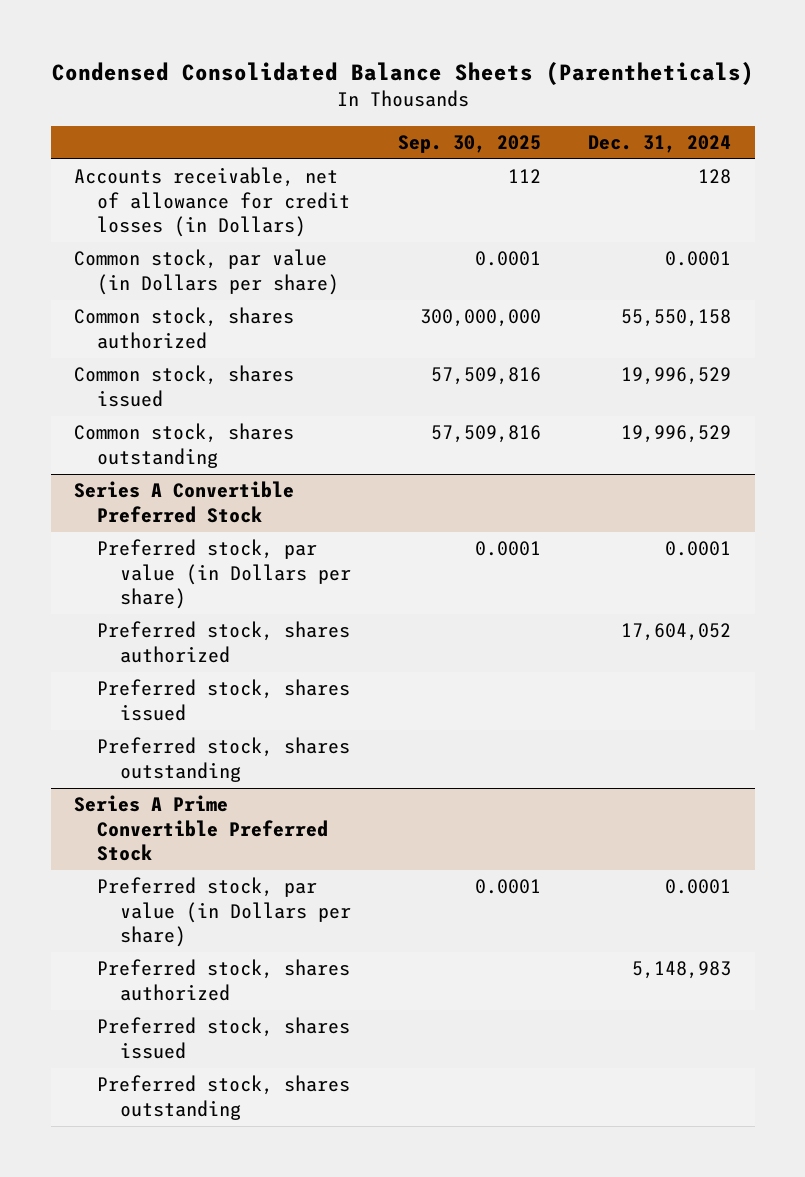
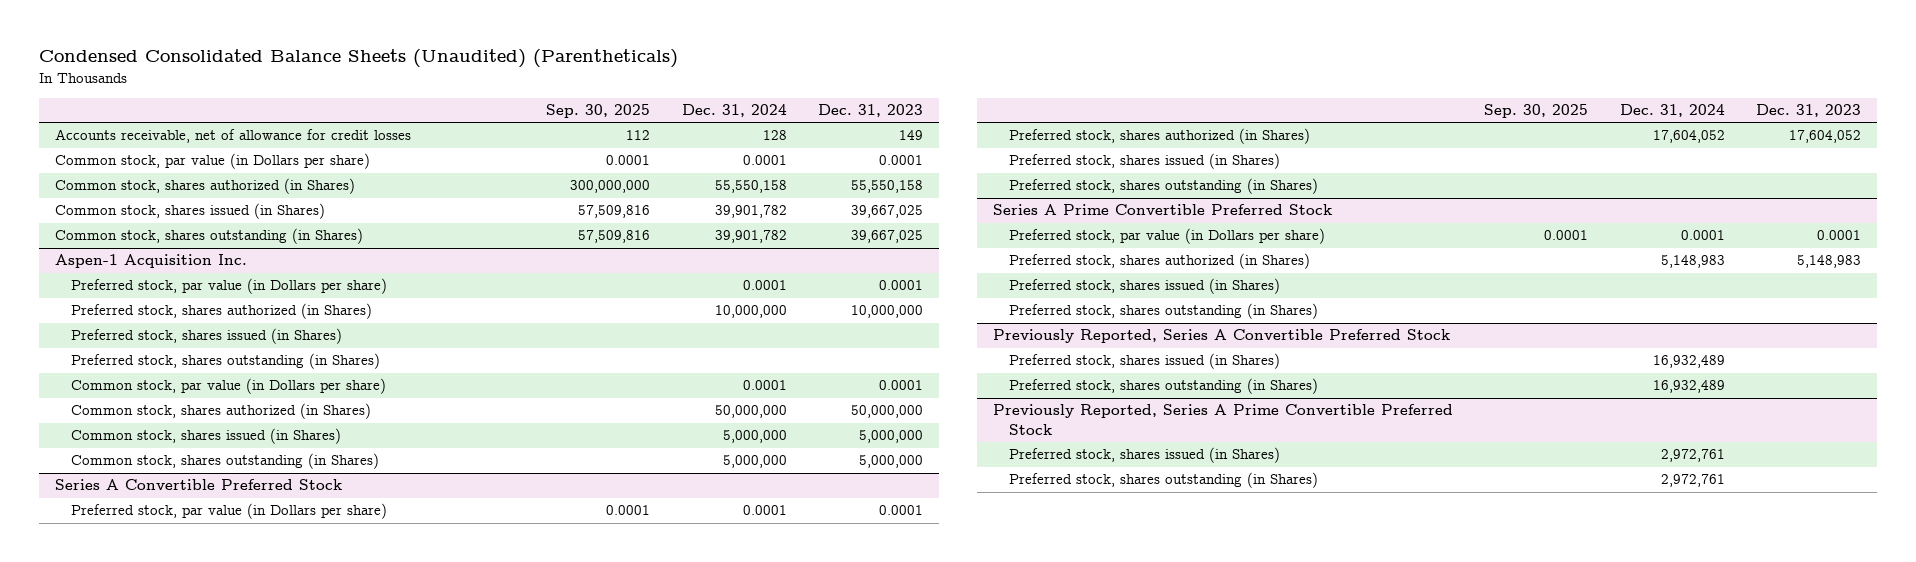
[51,62,754,86] Condensed Consolidated Balance Sheets (Parentheticals) -> [38,49,678,69] Condensed Consolidated Balance Sheets (Unaudited) (Parentheticals)
none -> [818,104,924,118] Dec. 31, 2023
[74,167,351,238] Accounts receivable, net of allowance for credit losses (in Dollars) -> [54,129,411,144] Accounts receivable, net of allowance for credit losses
[74,307,295,349] Common stock, shares authorized -> [54,178,355,195] Common stock, shares authorized (in Shares)
[74,365,295,407] Common stock, shares issued -> [54,203,325,220] Common stock, shares issued (in Shares)
[621,367,732,386] 19,996,529 -> [714,205,787,219] 39,901,782
[74,423,295,468] Common stock, shares outstanding -> [54,228,363,245] Common stock, shares outstanding (in Shares)
[621,425,732,444] 19,996,529 -> [714,230,787,244] 39,901,782
none -> [54,254,247,269] Aspen-1 Acquisition Inc.
none -> [70,278,387,295] Preferred stock, par value (in Dollars per share)
none -> [70,303,372,320] Preferred stock, shares authorized (in Shares)
none -> [70,328,342,345] Preferred stock, shares issued (in Shares)
none -> [70,353,380,370] Preferred stock, shares outstanding (in Shares)
none -> [70,378,386,395] Common stock, par value (in Dollars per share)
none -> [70,403,371,420] Common stock, shares authorized (in Shares)
none -> [70,428,341,445] Common stock, shares issued (in Shares)
none -> [70,453,379,470] Common stock, shares outstanding (in Shares)
[97,621,351,663] Preferred stock, shares authorized -> [1008,128,1310,145] Preferred stock, shares authorized (in Shares)
[97,679,351,721] Preferred stock, shares issued -> [1008,153,1280,170] Preferred stock, shares issued (in Shares)
[97,737,351,782] Preferred stock, shares outstanding -> [1008,178,1318,195] Preferred stock, shares outstanding (in Shares)
[97,959,351,1001] Preferred stock, shares authorized -> [1008,253,1310,270] Preferred stock, shares authorized (in Shares)
[97,1017,351,1059] Preferred stock, shares issued -> [1008,278,1280,295] Preferred stock, shares issued (in Shares)
[97,1075,351,1120] Preferred stock, shares outstanding -> [1008,303,1318,320] Preferred stock, shares outstanding (in Shares)
none -> [992,329,1450,344] Previously Reported, Series A Convertible Preferred Stock
none -> [1008,353,1280,370] Preferred stock, shares issued (in Shares)
none -> [1008,378,1318,395] Preferred stock, shares outstanding (in Shares)
none -> [992,404,1453,435] Previously Reported, Series A Prime Convertible Preferred Stock
none -> [1008,447,1280,464] Preferred stock, shares issued (in Shares)
none -> [1008,472,1318,489] Preferred stock, shares outstanding (in Shares)

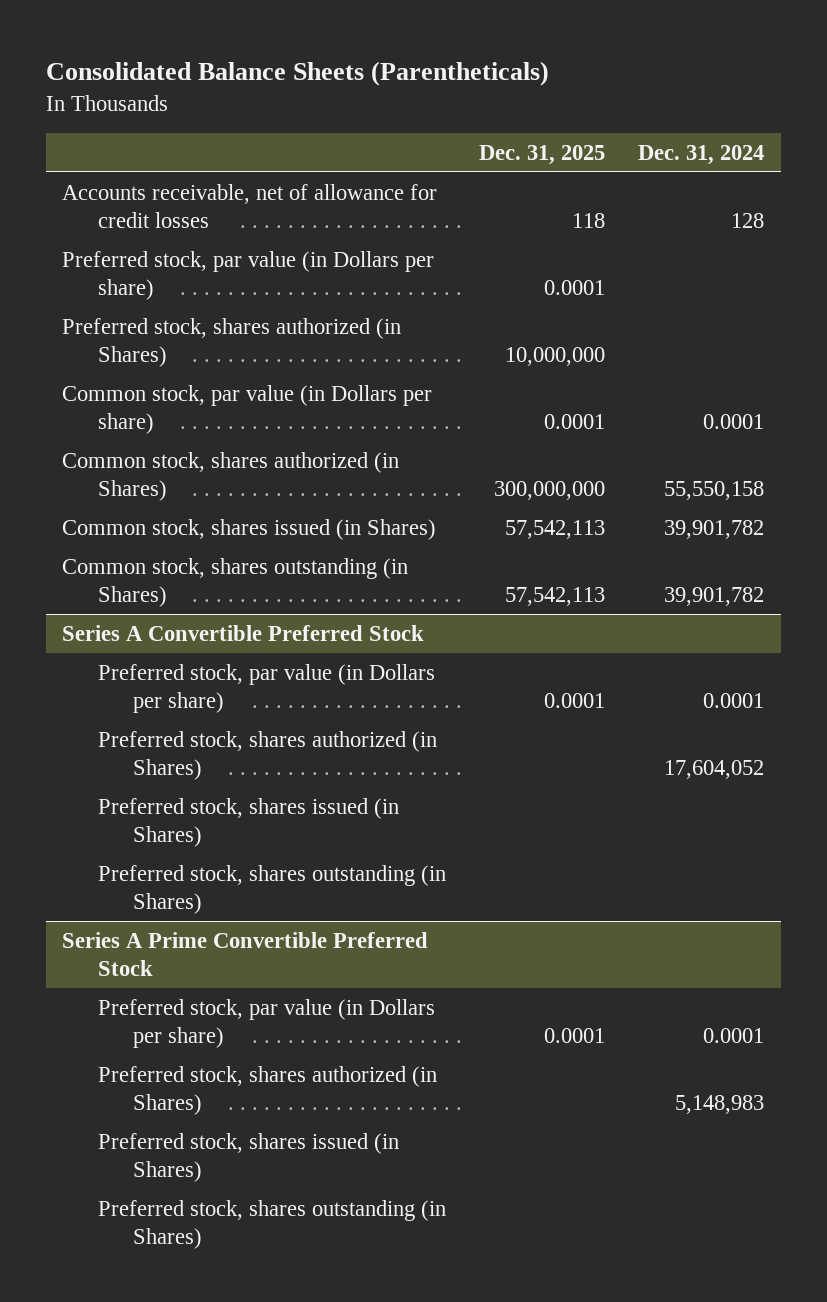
[38,49,678,69] Condensed Consolidated Balance Sheets (Unaudited) (Parentheticals) -> [45,61,549,87] Consolidated Balance Sheets (Parentheticals)
[546,104,651,119] Sep. 30, 2025 -> none
[818,104,924,118] Dec. 31, 2023 -> none
none -> [479,144,606,165] Dec. 31, 2025
none -> [62,250,435,300] Preferred stock, par value (in Dollars per share)
none -> [62,317,402,367] Preferred stock, shares authorized (in Shares)
[54,254,247,269] Aspen-1 Acquisition Inc. -> none
[70,278,387,295] Preferred stock, par value (in Dollars per share) -> none
[70,303,372,320] Preferred stock, shares authorized (in Shares) -> none
[70,328,342,345] Preferred stock, shares issued (in Shares) -> none
[70,353,380,370] Preferred stock, shares outstanding (in Shares) -> none
[70,378,386,395] Common stock, par value (in Dollars per share) -> none
[70,403,371,420] Common stock, shares authorized (in Shares) -> none
[70,428,341,445] Common stock, shares issued (in Shares) -> none
[70,453,379,470] Common stock, shares outstanding (in Shares) -> none
[992,329,1450,344] Previously Reported, Series A Convertible Preferred Stock -> none
[1008,353,1280,370] Preferred stock, shares issued (in Shares) -> none
[1008,378,1318,395] Preferred stock, shares outstanding (in Shares) -> none
[992,404,1453,435] Previously Reported, Series A Prime Convertible Preferred Stock -> none
[1008,447,1280,464] Preferred stock, shares issued (in Shares) -> none
[1008,472,1318,489] Preferred stock, shares outstanding (in Shares) -> none

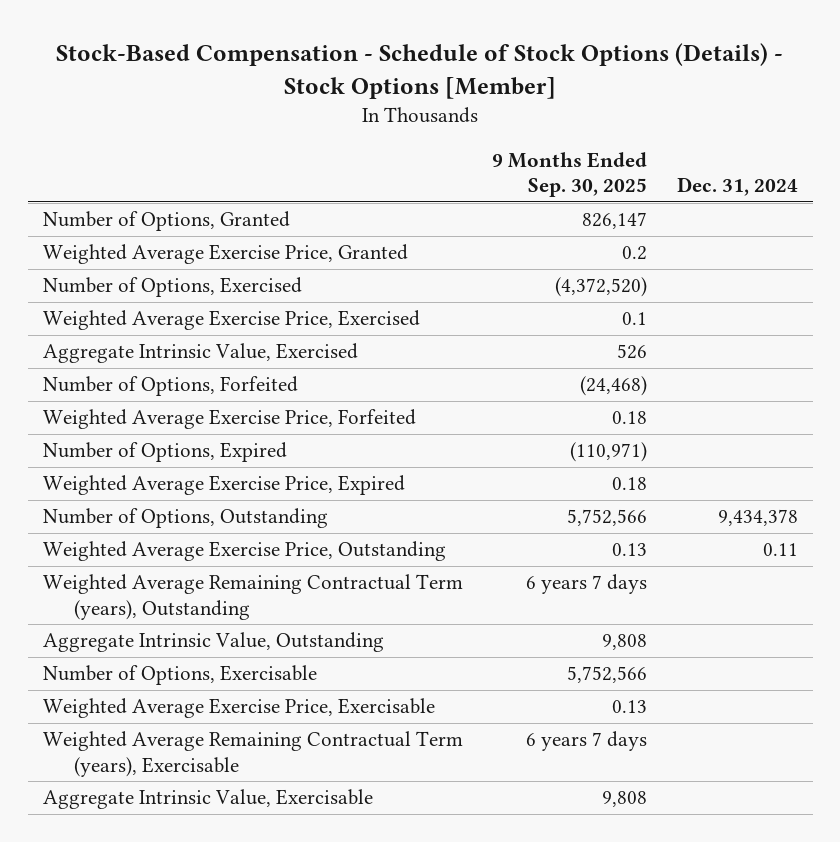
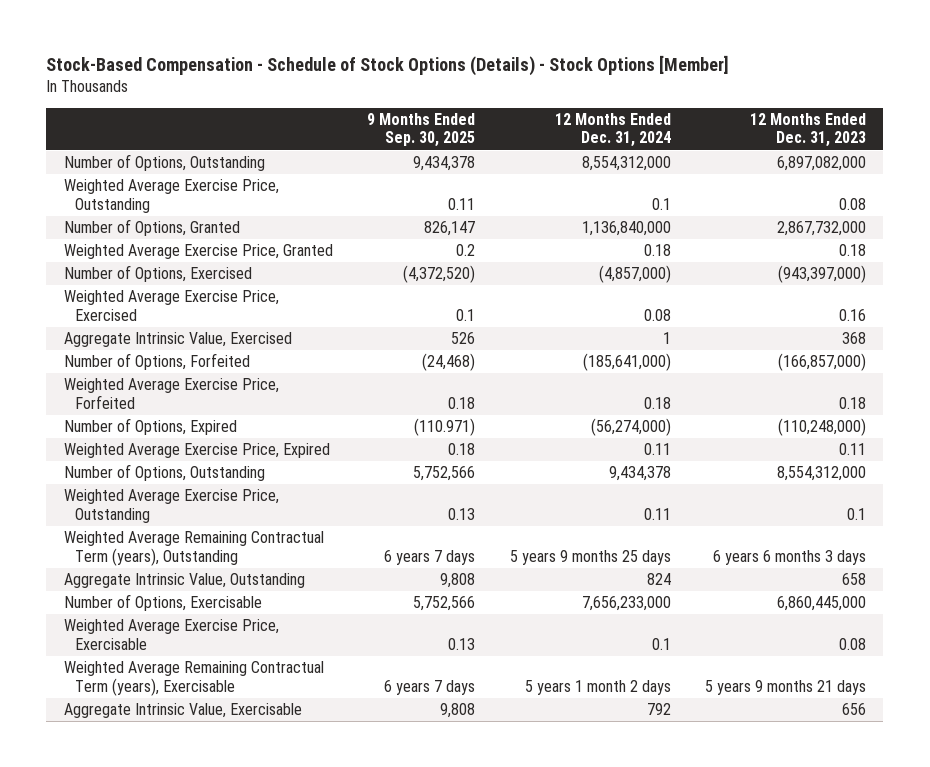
[676,177,798,197] Dec. 31, 2024 -> none
none -> [554,113,671,148] 12 Months Ended Dec. 31, 2024
none -> [750,113,867,148] 12 Months Ended Dec. 31, 2023
none -> [63,154,265,172] Number of Options, Outstanding
none -> [63,179,279,213] Weighted Average Exercise Price, Outstanding
[570,442,648,463] (110,971) -> [414,418,476,437] (110.971)

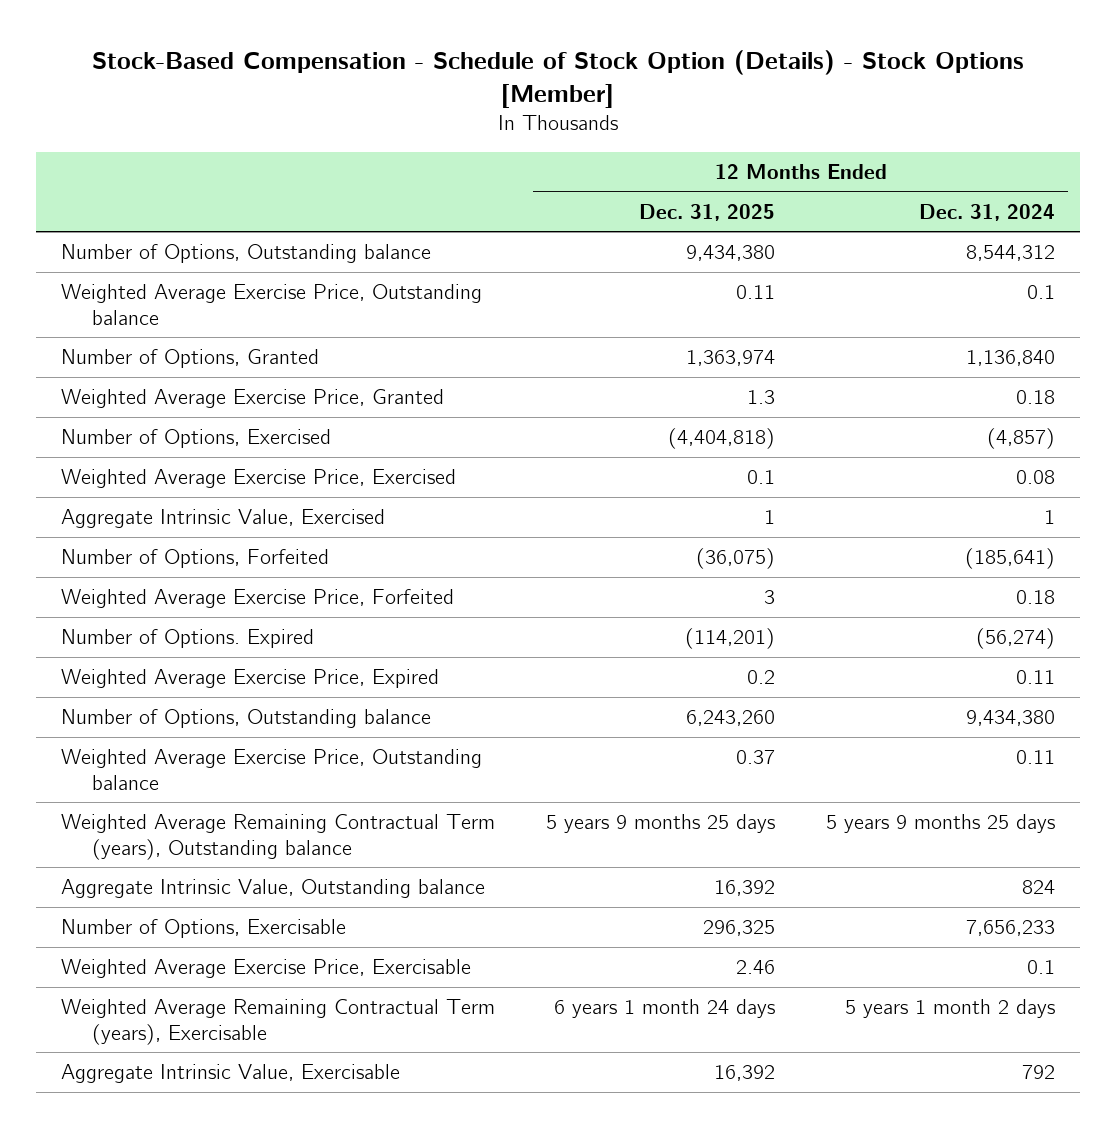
[46,54,730,76] Stock-Based Compensation - Schedule of Stock Options (Details) - Stock Options [Member] -> [92,49,1025,108] Stock-Based Compensation - Schedule of Stock Option (Details) - Stock Options [Member]
[367,113,476,148] 9 Months Ended Sep. 30, 2025 -> none
[750,113,867,148] 12 Months Ended Dec. 31, 2023 -> none
none -> [639,203,776,221] Dec. 31, 2025
[63,154,265,172] Number of Options, Outstanding -> [61,244,432,264] Number of Options, Outstanding balance
[581,156,671,172] 8,554,312,000 -> [966,245,1056,262] 8,544,312
[63,179,279,213] Weighted Average Exercise Price, Outstanding -> [61,284,483,325] Weighted Average Exercise Price, Outstanding balance
[581,221,671,237] 1,136,840,000 -> [966,350,1056,367] 1,136,840
[598,265,671,284] (4,857,000) -> [987,428,1056,450] (4,857)
[582,353,671,372] (185,641,000) -> [965,548,1056,570] (185,641)
[63,418,237,436] Number of Options, Expired -> [61,629,315,649] Number of Options. Expired
[590,418,671,437] (56,274,000) -> [976,628,1056,650] (56,274)
[63,464,265,482] Number of Options, Outstanding -> [61,709,432,729] Number of Options, Outstanding balance
[608,466,671,482] 9,434,378 -> [966,710,1056,727] 9,434,380
[63,489,279,523] Weighted Average Exercise Price, Outstanding -> [61,749,483,790] Weighted Average Exercise Price, Outstanding balance
[63,531,324,566] Weighted Average Remaining Contractual Term (years), Outstanding -> [61,814,496,860] Weighted Average Remaining Contractual Term (years), Outstanding balance
[63,573,305,589] Aggregate Intrinsic Value, Outstanding -> [61,879,486,899] Aggregate Intrinsic Value, Outstanding balance
[581,596,671,612] 7,656,233,000 -> [966,920,1056,937] 7,656,233

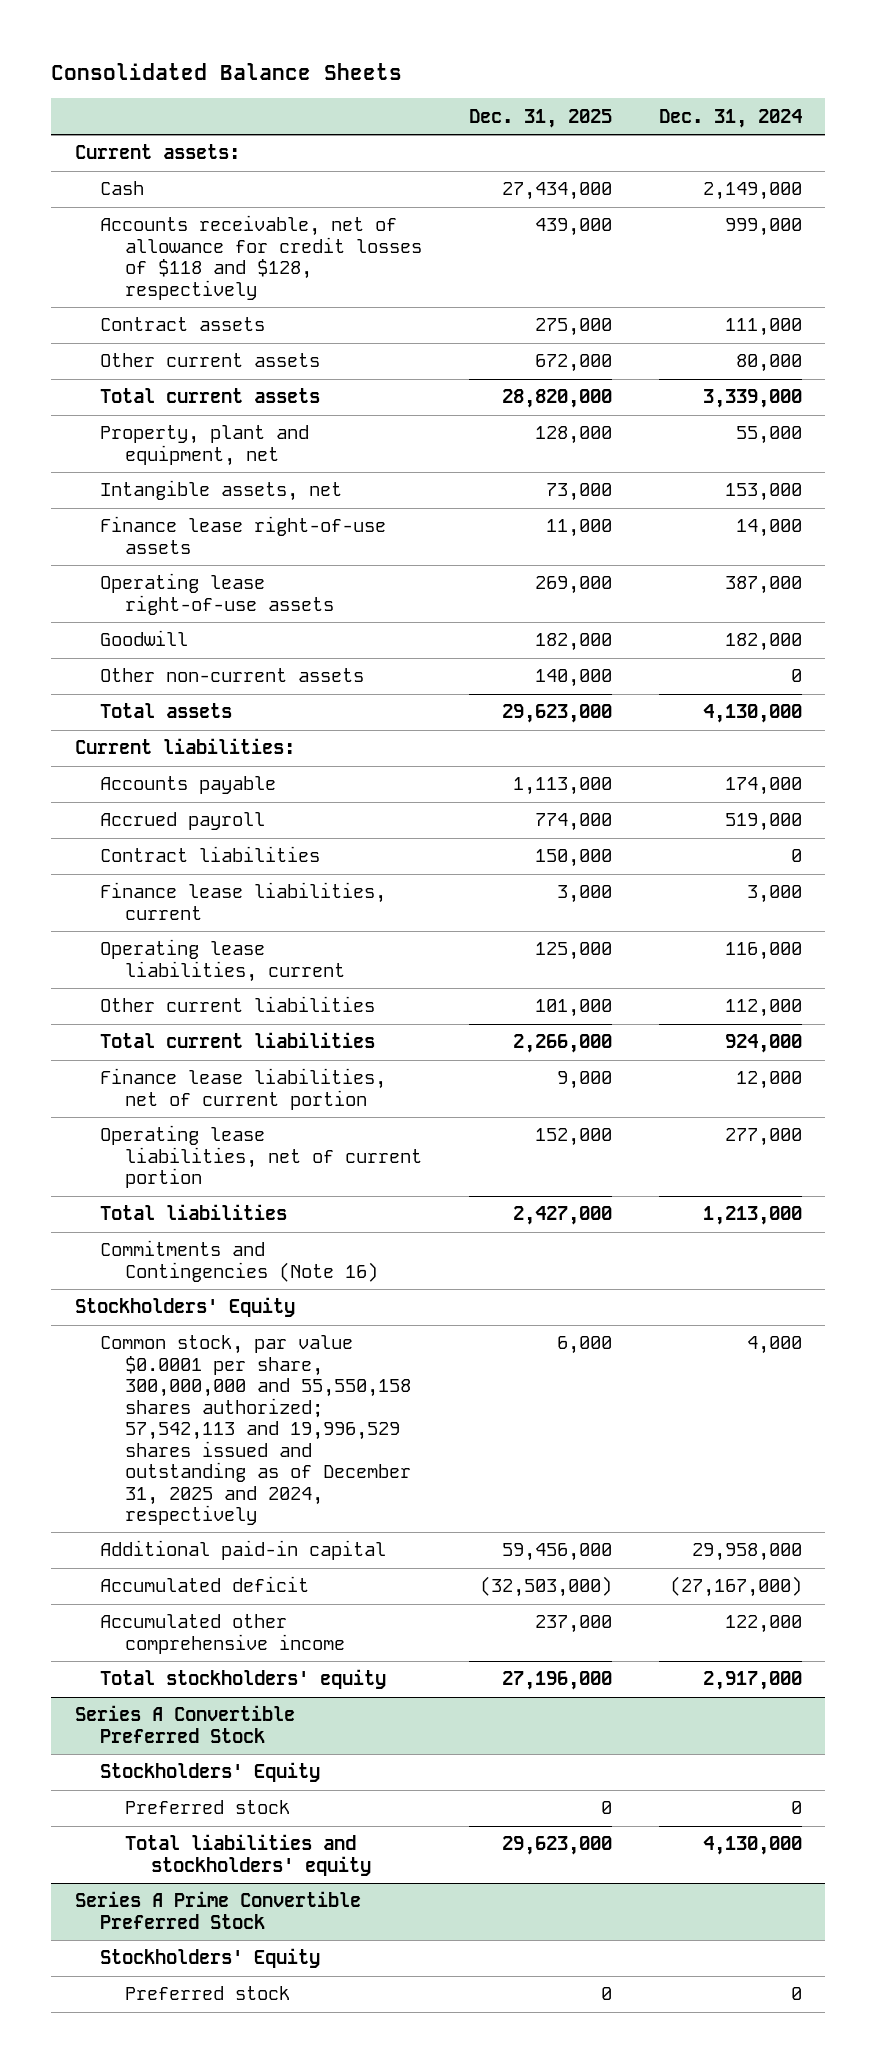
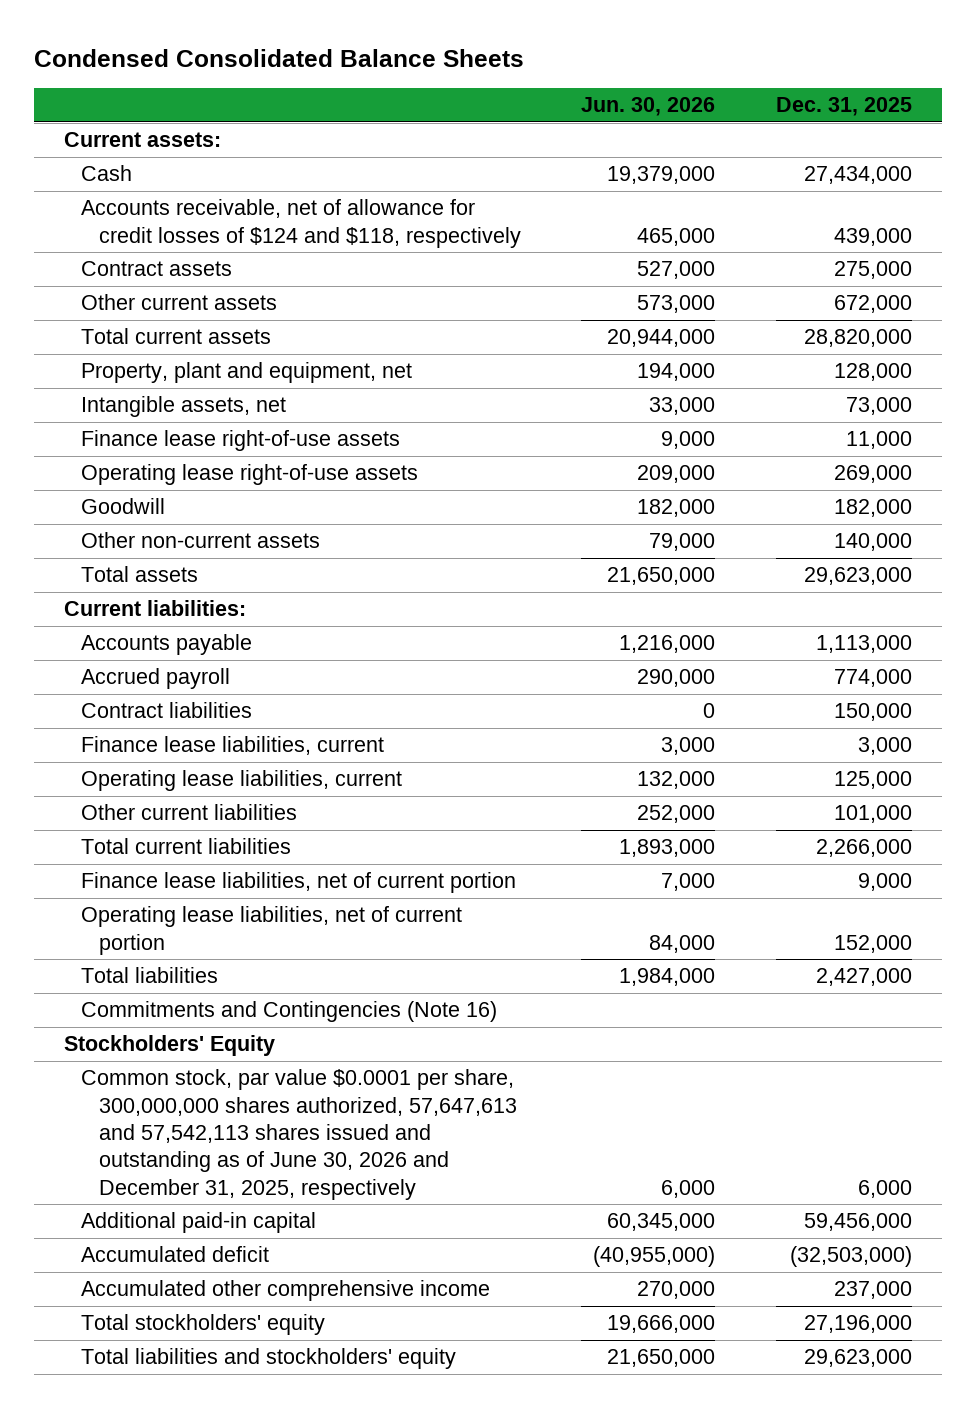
[51,62,403,80] Consolidated Balance Sheets -> [33,48,524,67] Condensed Consolidated Balance Sheets
[658,108,802,128] Dec. 31, 2024 -> none
none -> [581,97,716,117] Jun. 30, 2026
[100,215,423,300] Accounts receivable, net of allowance for credit losses of $118 and $128, respectively -> [81,199,521,248] Accounts receivable, net of allowance for credit losses of $124 and $118, respectively
[100,1335,412,1526] Common stock, par value $0.0001 per share, 300,000,000 and 55,550,158 shares authorized; 57,542,113 and 19,996,529 shares issued and outstanding as of December 31, 2025 and 2024, respectively -> [81,1069,517,1200] Common stock, par value $0.0001 per share, 300,000,000 shares authorized, 57,647,613 and 57,542,113 shares issued and outstanding as of June 30, 2026 and December 31, 2025, respectively
[74,1705,295,1743] Series A Convertible Preferred Stock -> none
[100,1762,321,1783] Stockholders' Equity -> none
[125,1800,291,1815] Preferred stock -> none
[74,1891,361,1929] Series A Prime Convertible Preferred Stock -> none
[100,1948,321,1969] Stockholders' Equity -> none
[125,1986,291,2001] Preferred stock -> none

